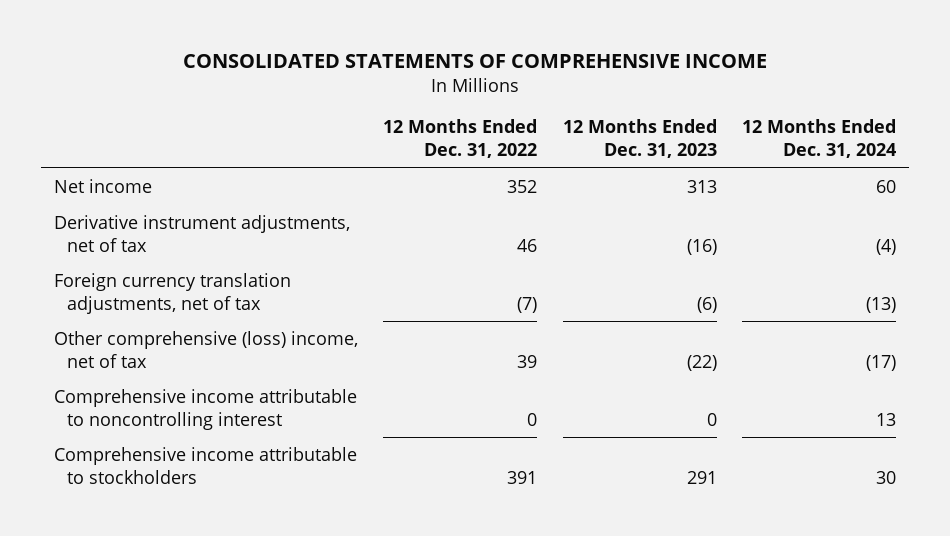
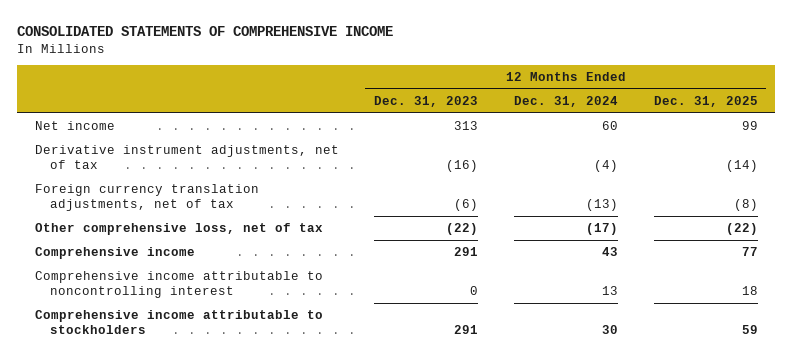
[383,119,538,158] 12 Months Ended Dec. 31, 2022 -> none
none -> [653,95,758,107] Dec. 31, 2025
[54,331,359,368] Other comprehensive (loss) income, net of tax -> [34,222,323,235] Other comprehensive loss, net of tax
none -> [34,246,195,259] Comprehensive income

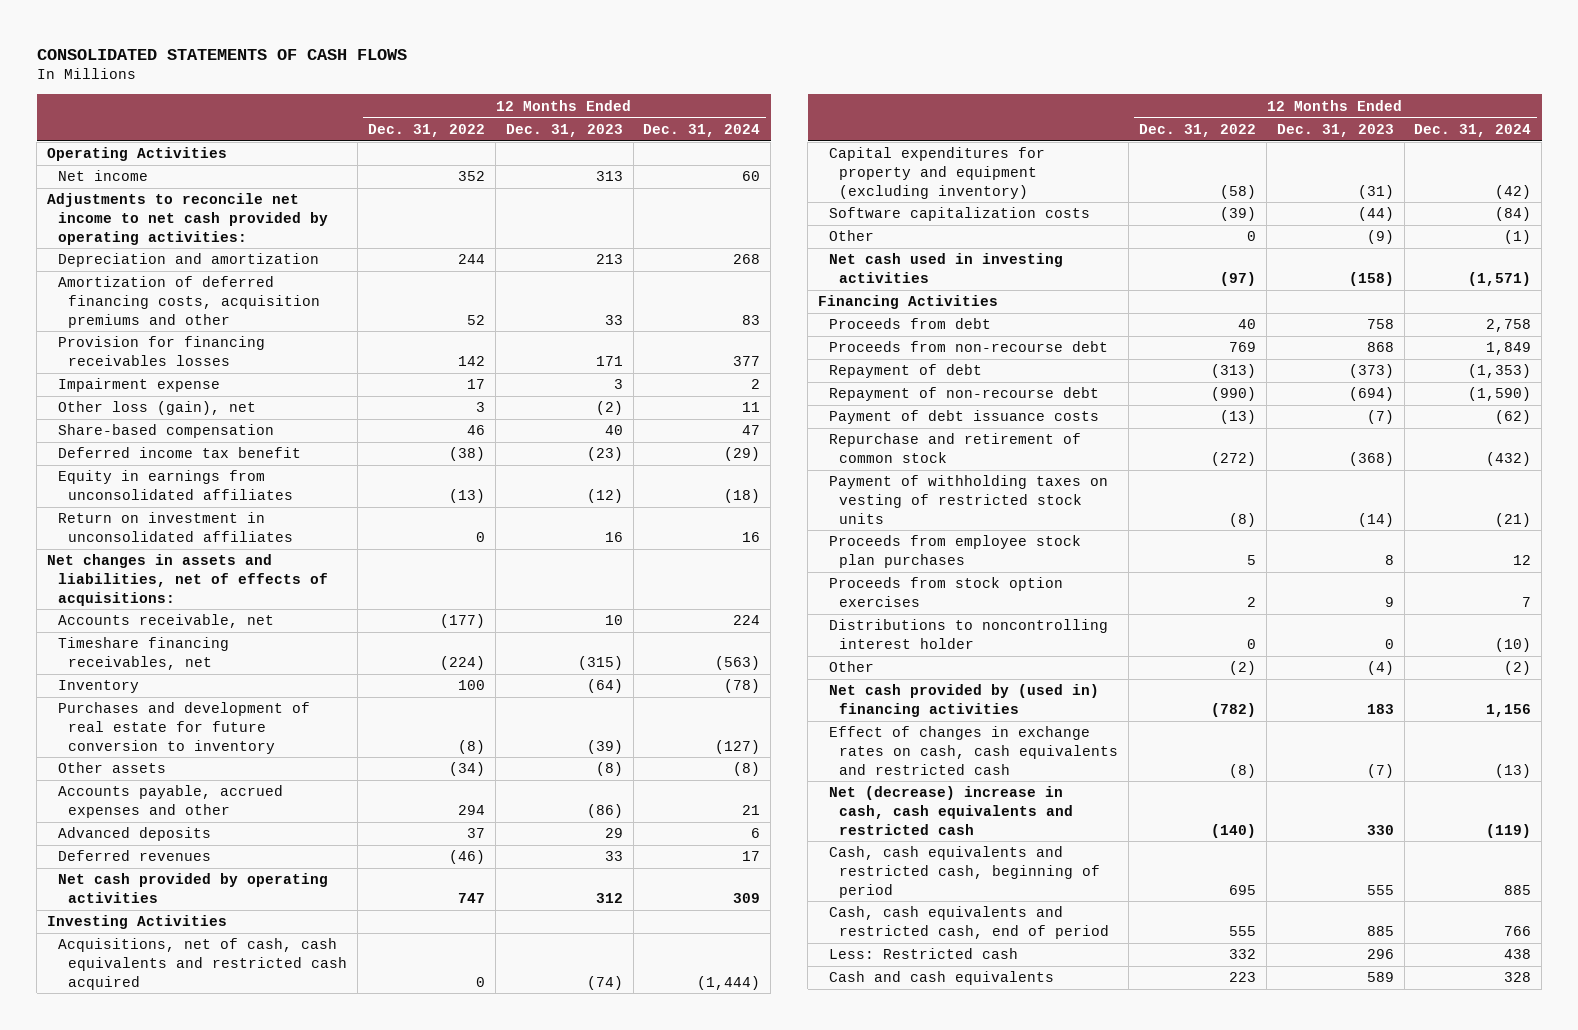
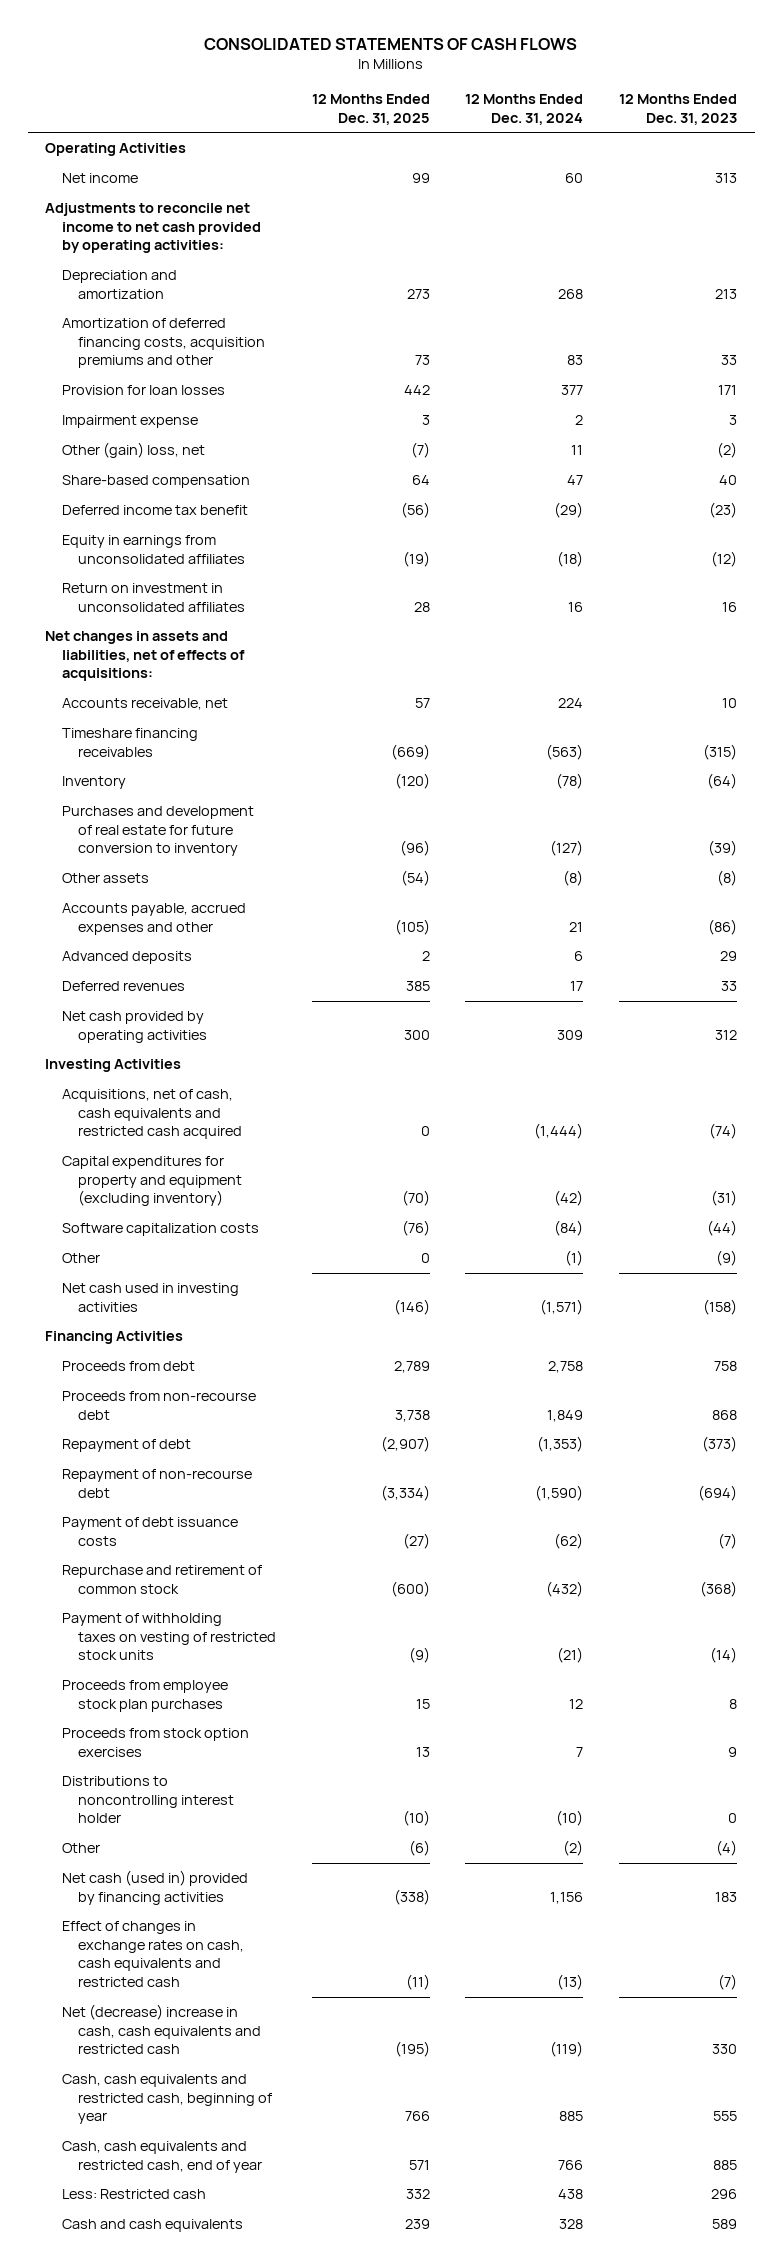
[368,123,486,137] Dec. 31, 2022 -> none
none -> [311,93,430,125] 12 Months Ended Dec. 31, 2025
[57,336,265,367] Provision for financing receivables losses -> [61,385,225,396] Provision for loan losses
[57,401,256,416] Other loss (gain), net -> [61,442,205,459] Other (gain) loss, net
[57,637,229,671] Timeshare financing receivables, net -> [61,728,198,757] Timeshare financing receivables
[828,684,1099,718] Net cash provided by (used in) financing activities -> [61,1870,248,1905] Net cash (used in) provided by financing activities
[828,846,1101,898] Cash, cash equivalents and restricted cash, beginning of period -> [61,2074,272,2125] Cash, cash equivalents and restricted cash, beginning of year
[828,906,1110,940] Cash, cash equivalents and restricted cash, end of period -> [61,2141,262,2173] Cash, cash equivalents and restricted cash, end of year

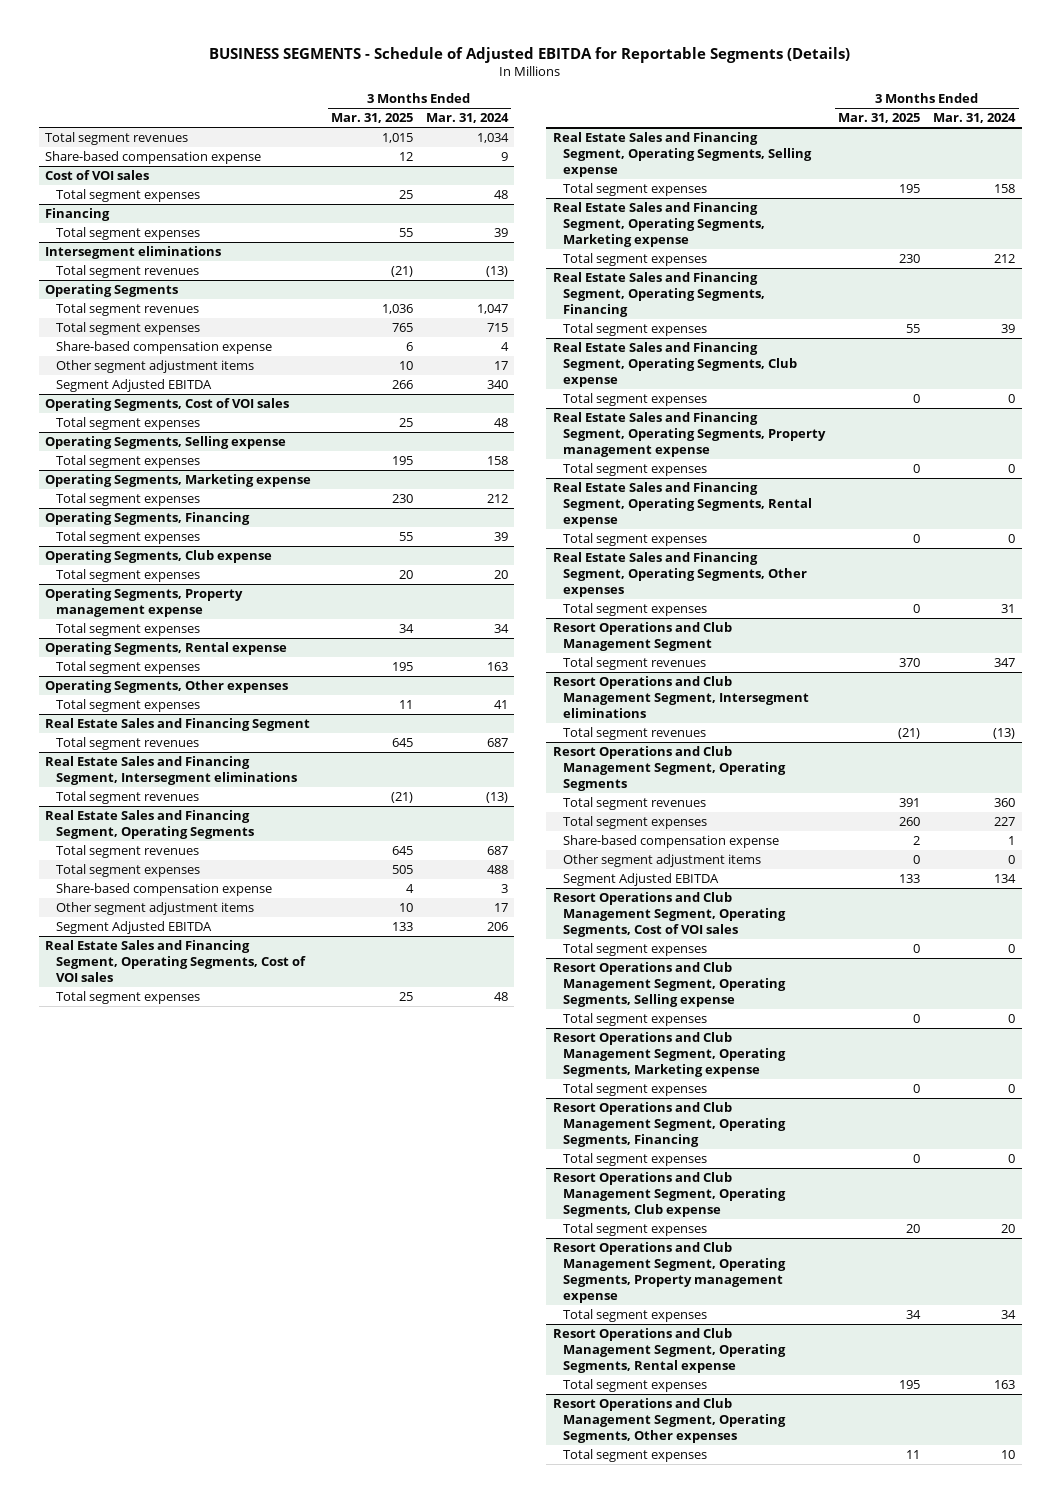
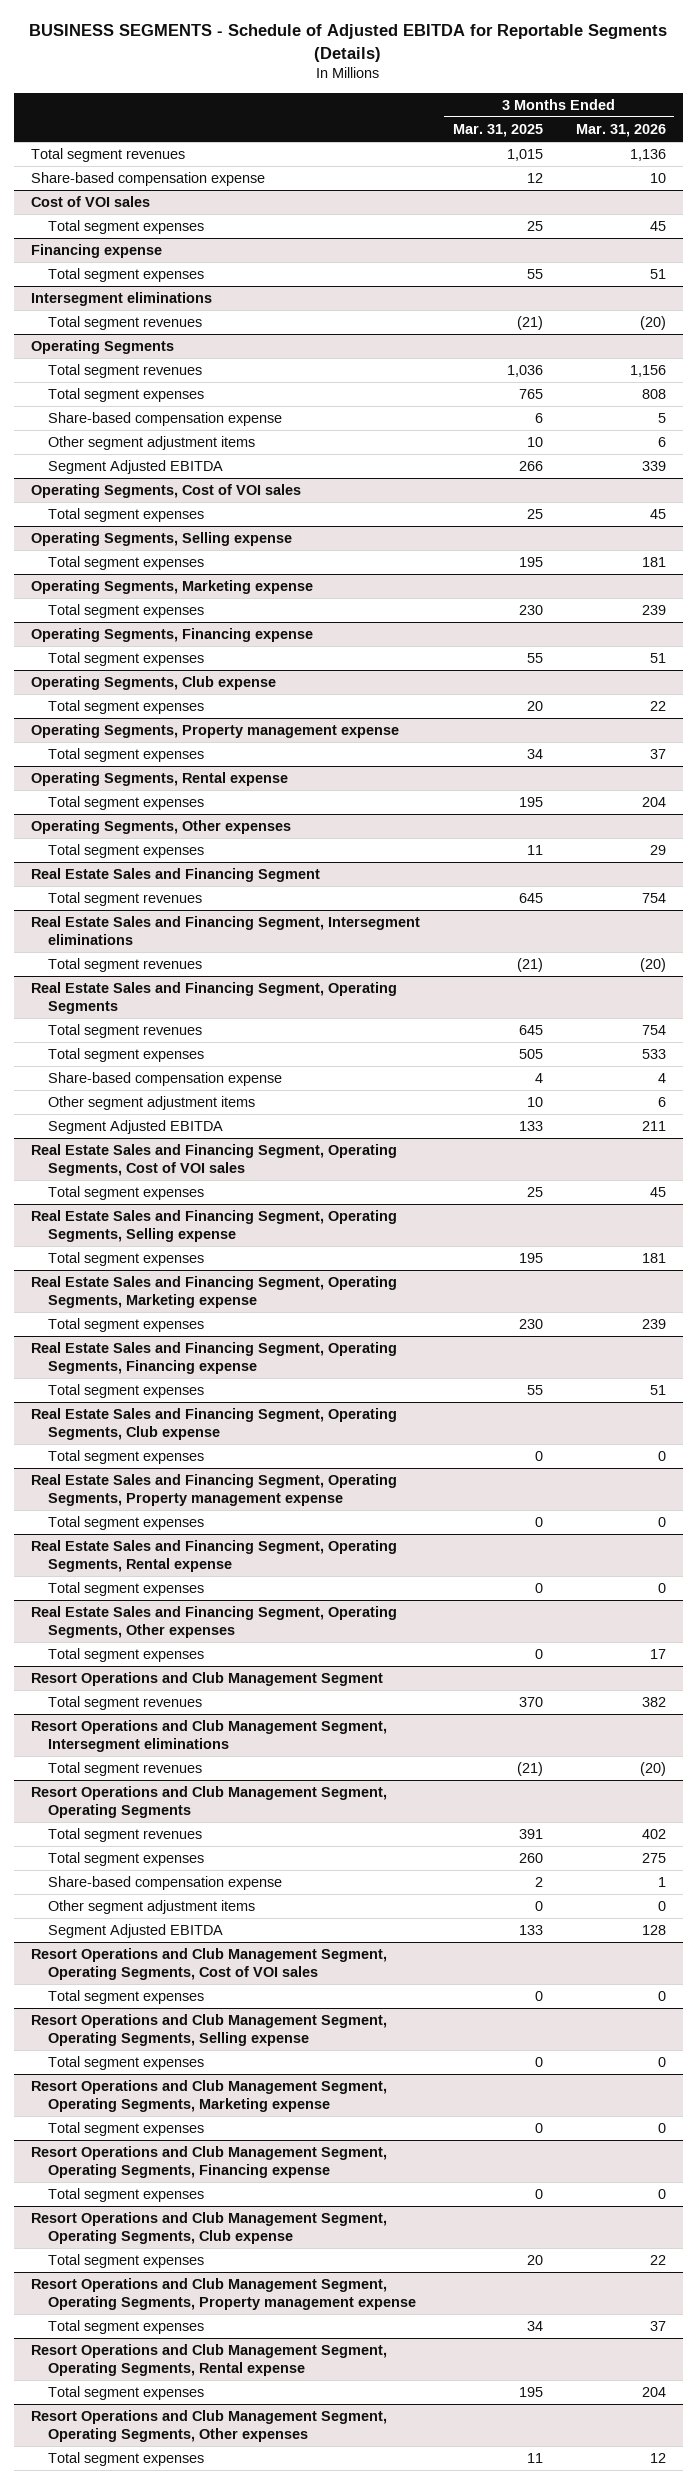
[425,113,509,124] Mar. 31, 2024 -> none
none -> [575,124,666,138] Mar. 31, 2026
[45,208,111,222] Financing -> [30,244,162,259] Financing expense
[45,512,251,526] Operating Segments, Financing -> [30,628,313,643] Operating Segments, Financing expense
[552,272,766,317] Real Estate Sales and Financing Segment, Operating Segments, Financing -> [30,1342,397,1374] Real Estate Sales and Financing Segment, Operating Segments, Financing expense
[552,1102,787,1147] Resort Operations and Club Management Segment, Operating Segments, Financing -> [30,2146,387,2178] Resort Operations and Club Management Segment, Operating Segments, Financing expense

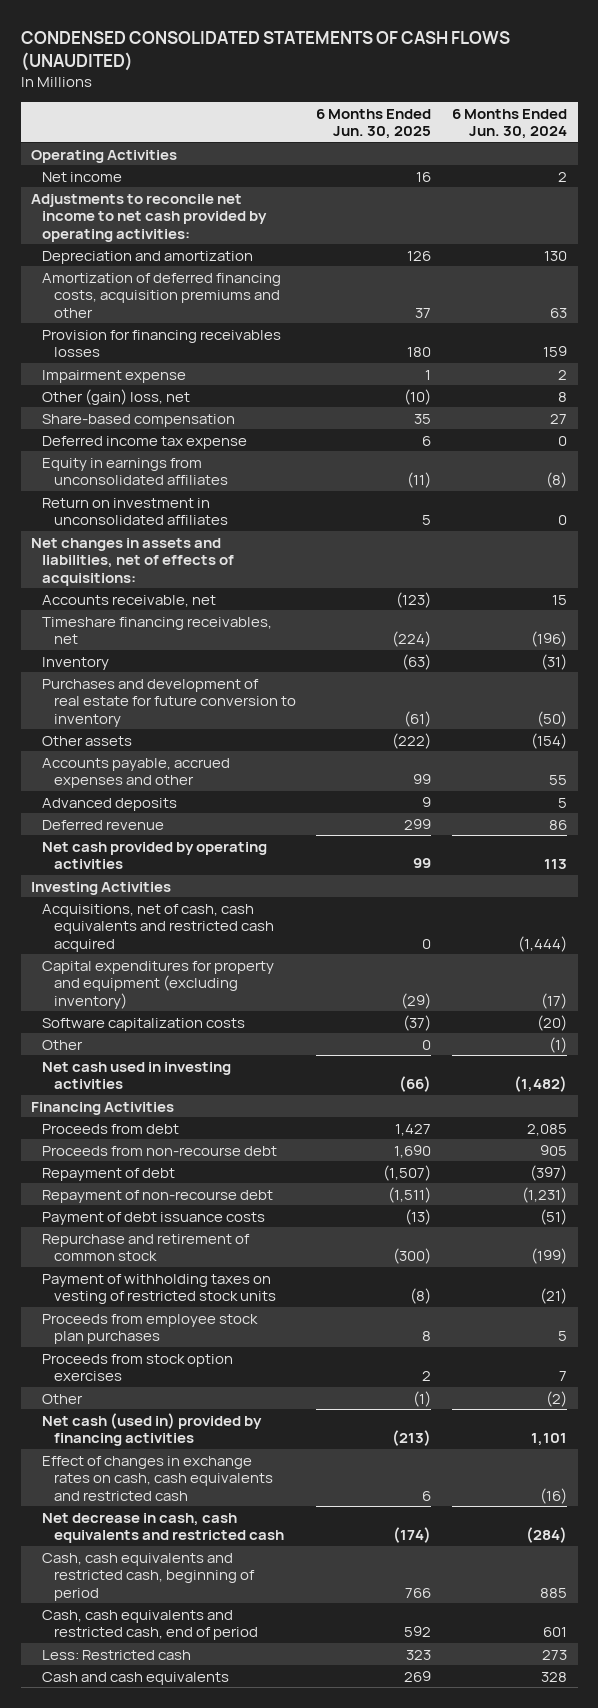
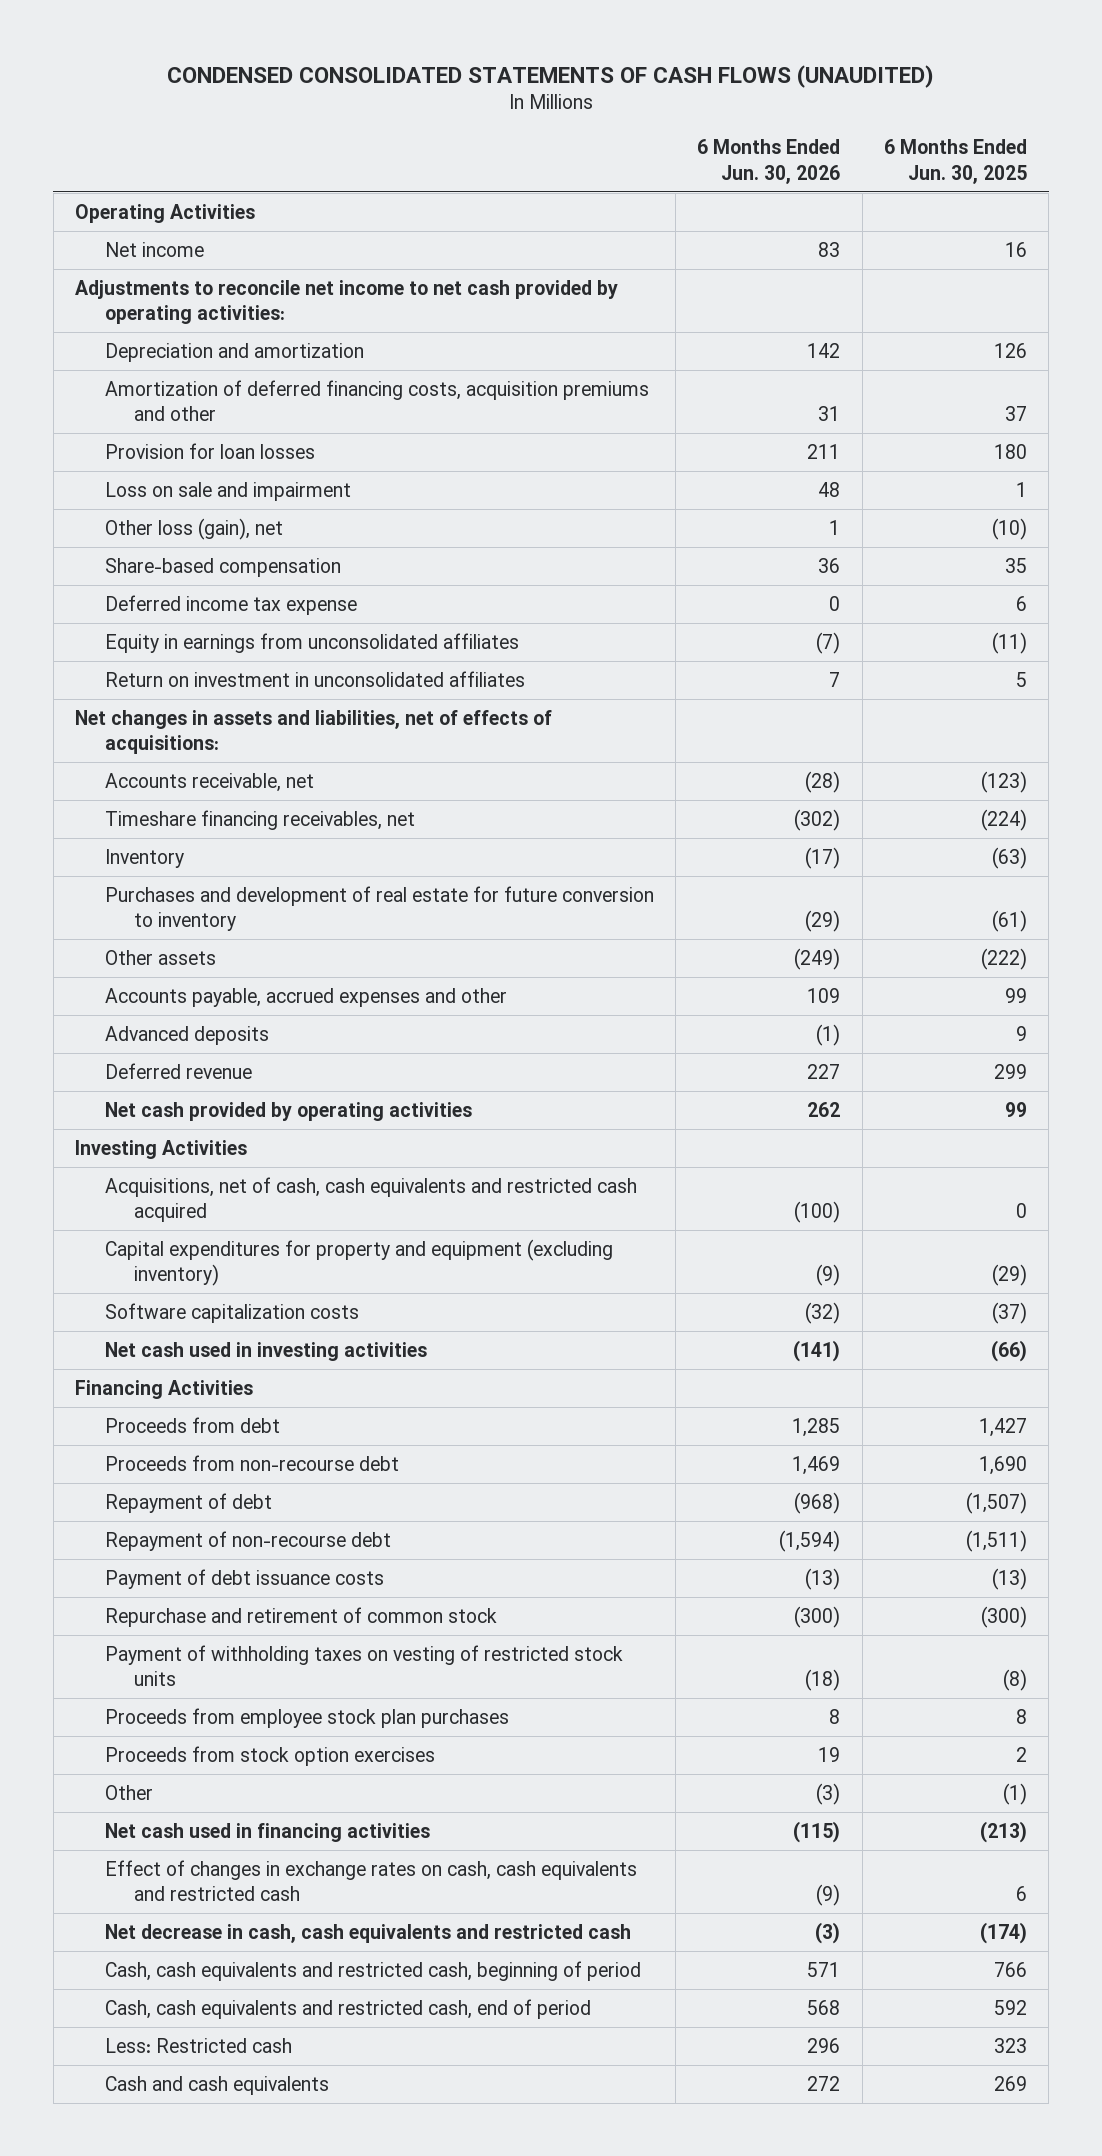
[452,108,568,140] 6 Months Ended Jun. 30, 2024 -> none
none -> [697,139,841,184] 6 Months Ended Jun. 30, 2026
[42,369,187,383] Impairment expense -> none
[42,329,282,358] Provision for financing receivables losses -> [104,442,315,459] Provision for loan losses
none -> [104,481,351,501] Loss on sale and impairment
[42,388,191,405] Other (gain) loss, net -> [104,517,283,540] Other loss (gain), net
[42,1039,84,1050] Other -> none
[42,1412,263,1447] Net cash (used in) provided by financing activities -> [104,1822,430,1842] Net cash used in financing activities

